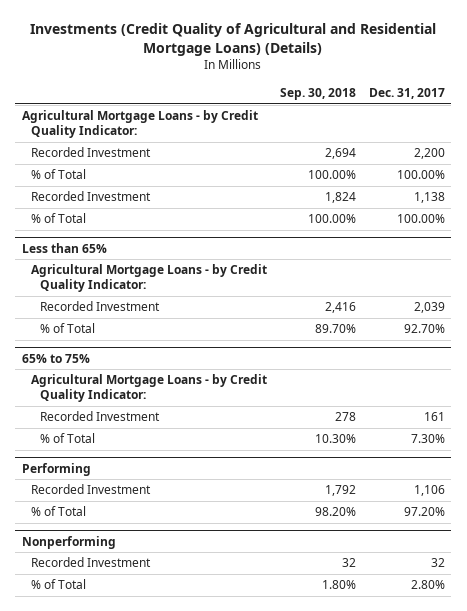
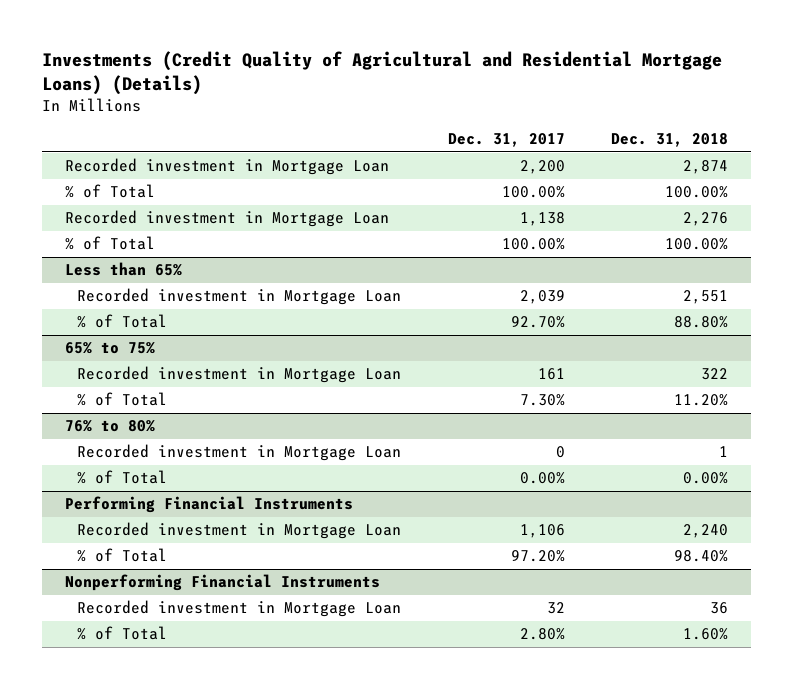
[279,88,356,101] Sep. 30, 2018 -> none
none -> [610,133,728,148] Dec. 31, 2018
[21,110,258,139] Agricultural Mortgage Loans - by Credit Quality Indicator: -> none
[30,147,151,158] Recorded Investment -> [64,158,389,176] Recorded investment in Mortgage Loan
[30,191,151,202] Recorded Investment -> [64,210,389,228] Recorded investment in Mortgage Loan
[30,264,267,293] Agricultural Mortgage Loans - by Credit Quality Indicator: -> none
[40,301,161,312] Recorded Investment -> [77,288,402,306] Recorded investment in Mortgage Loan
[30,374,267,403] Agricultural Mortgage Loans - by Credit Quality Indicator: -> none
[40,411,161,422] Recorded Investment -> [77,366,402,384] Recorded investment in Mortgage Loan
none -> [64,420,155,433] 76% to 80%
none -> [77,444,402,462] Recorded investment in Mortgage Loan
none -> [77,470,168,485] % of Total
[21,462,91,476] Performing -> [64,496,353,514] Performing Financial Instruments
[30,484,151,495] Recorded Investment -> [77,522,402,540] Recorded investment in Mortgage Loan
[21,535,116,549] Nonperforming -> [64,574,380,592] Nonperforming Financial Instruments
[30,557,151,568] Recorded Investment -> [77,600,402,618] Recorded investment in Mortgage Loan

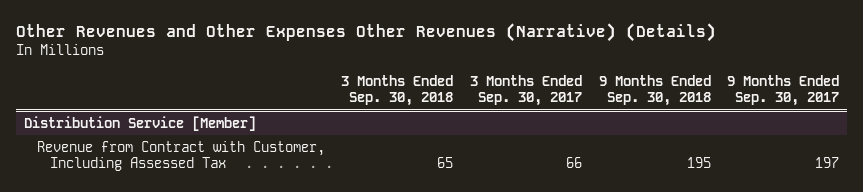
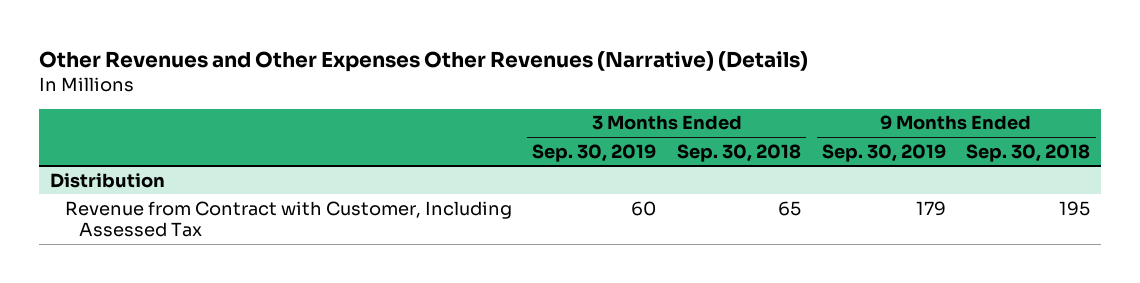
[469,74,582,107] 3 Months Ended Sep. 30, 2017 -> none
[727,74,840,107] 9 Months Ended Sep. 30, 2017 -> none
none -> [532,143,657,162] Sep. 30, 2019
none -> [821,143,946,162] Sep. 30, 2019
[23,115,256,131] Distribution Service [Member] -> [49,172,165,188] Distribution

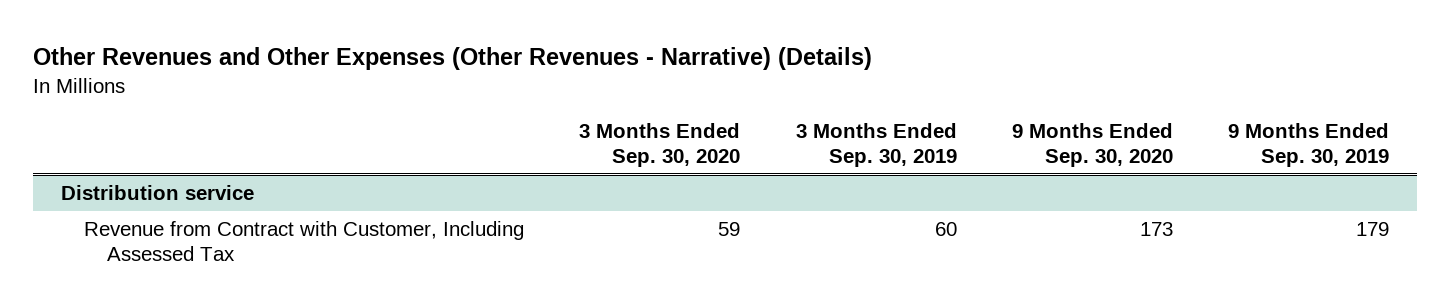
[39,50,809,72] Other Revenues and Other Expenses Other Revenues (Narrative) (Details) -> [32,46,872,70] Other Revenues and Other Expenses (Other Revenues - Narrative) (Details)
[676,143,801,162] Sep. 30, 2018 -> none
[966,143,1091,162] Sep. 30, 2018 -> none
none -> [579,123,741,168] 3 Months Ended Sep. 30, 2020
none -> [1011,123,1173,168] 9 Months Ended Sep. 30, 2020
[49,172,165,188] Distribution -> [60,184,254,200] Distribution service

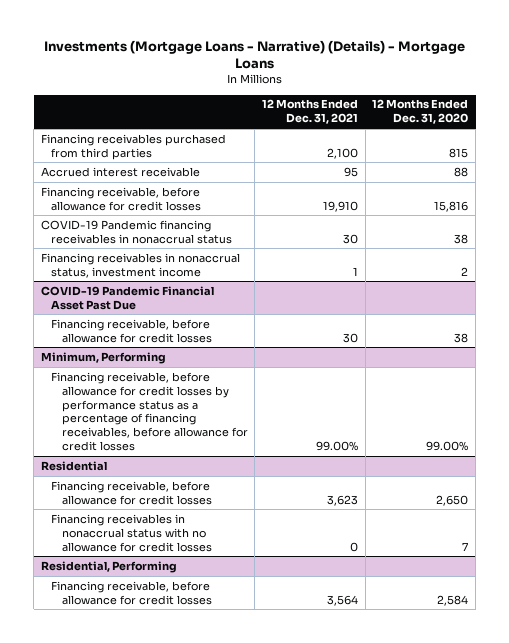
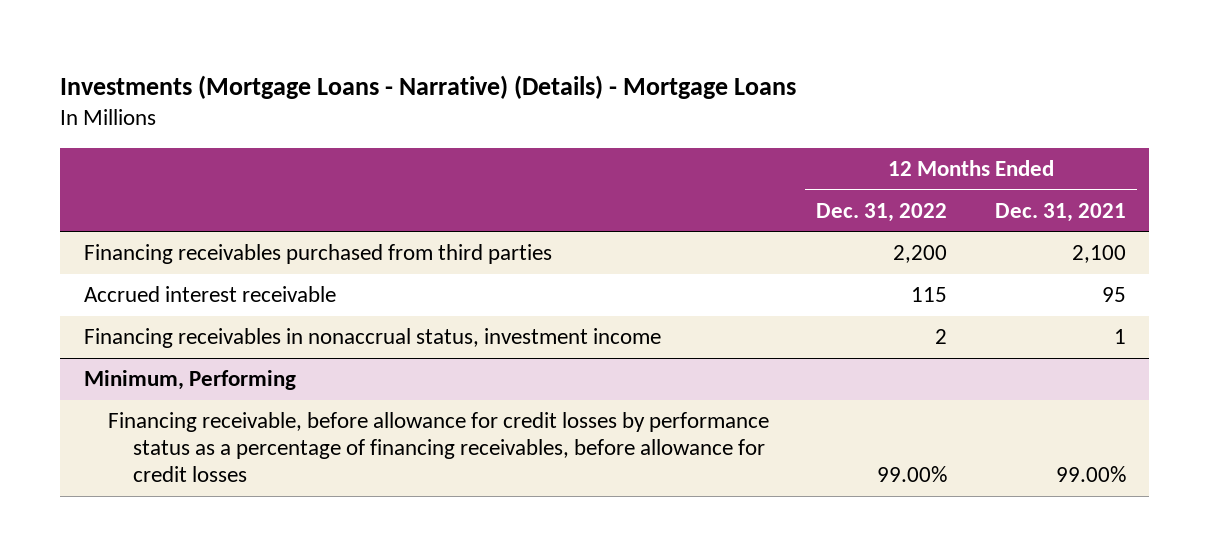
[372,99,469,125] 12 Months Ended Dec. 31, 2020 -> none
none -> [816,202,948,222] Dec. 31, 2022
[40,186,202,211] Financing receivable, before allowance for credit losses -> none
[40,219,233,244] COVID-19 Pandemic financing receivables in nonaccrual status -> none
[40,285,214,310] COVID-19 Pandemic Financial Asset Past Due -> none
[51,318,212,343] Financing receivable, before allowance for credit losses -> none
[40,460,107,471] Residential -> none
[51,480,212,505] Financing receivable, before allowance for credit losses -> none
[51,513,212,552] Financing receivables in nonaccrual status with no allowance for credit losses -> none
[40,560,177,573] Residential, Performing -> none
[51,580,212,605] Financing receivable, before allowance for credit losses -> none

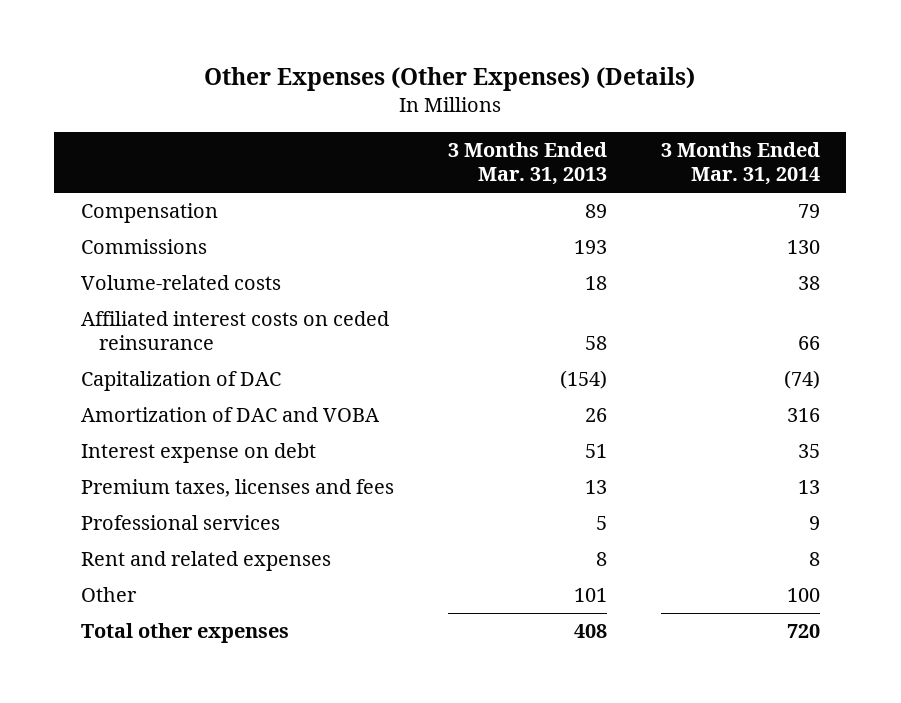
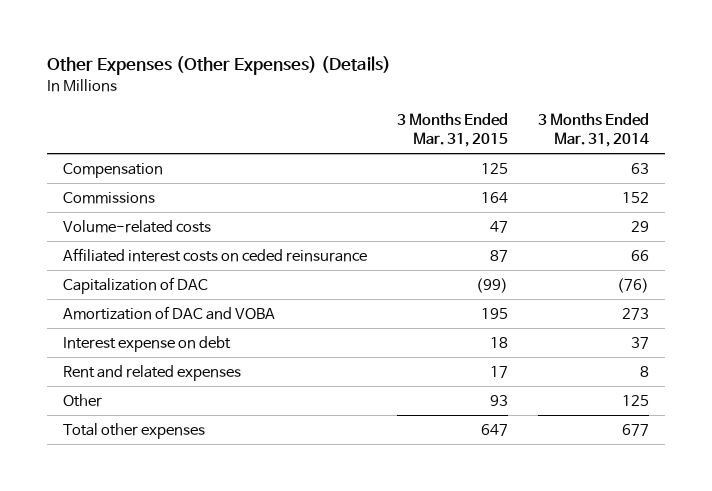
[447,142,607,186] 3 Months Ended Mar. 31, 2013 -> none
none -> [396,113,508,148] 3 Months Ended Mar. 31, 2015
[797,204,820,219] 79 -> [631,162,650,174] 63
[786,240,820,255] 130 -> [622,191,650,203] 152
[797,276,820,291] 38 -> [631,220,650,232] 29
[81,479,395,498] Premium taxes, licenses and fees -> none
[81,515,281,531] Professional services -> none
[783,370,820,390] (74) -> [617,277,650,293] (76)
[786,408,820,423] 316 -> [622,307,650,320] 273
[797,444,820,459] 35 -> [631,336,650,349] 37
[786,588,820,603] 100 -> [622,394,650,406] 125
[786,624,820,639] 720 -> [622,423,650,436] 677

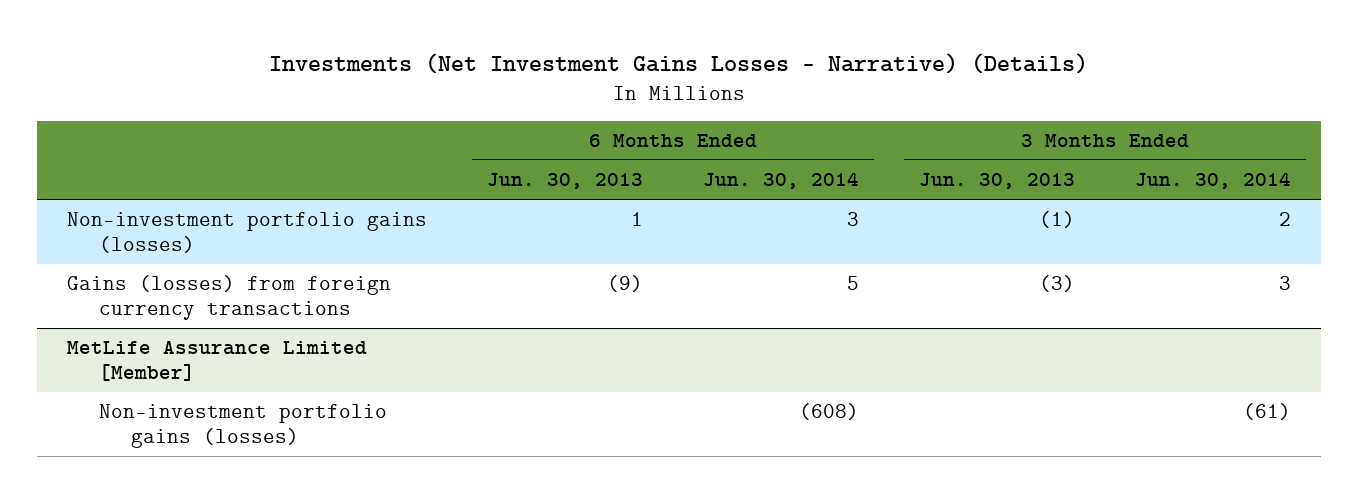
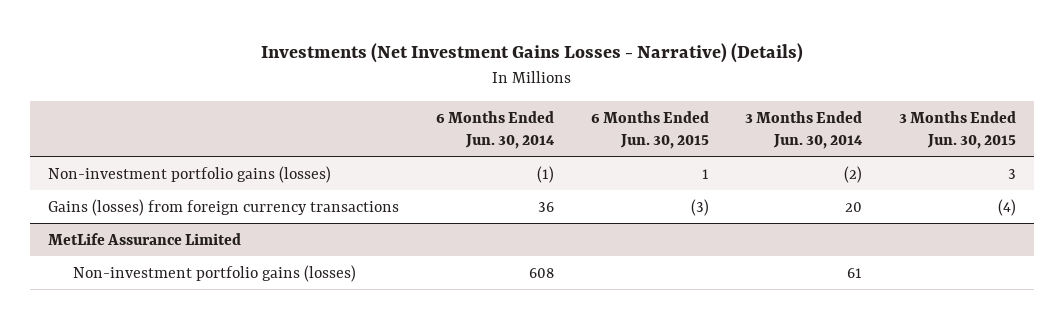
[487,173,644,190] Jun. 30, 2013 -> none
[918,173,1075,190] Jun. 30, 2013 -> none
none -> [590,110,709,149] 6 Months Ended Jun. 30, 2015
none -> [899,110,1017,149] 3 Months Ended Jun. 30, 2015
[846,212,859,227] 3 -> [537,165,555,183] (1)
[1278,212,1291,227] 2 -> [844,165,863,183] (2)
[846,276,859,291] 5 -> [538,201,555,212] 36
[1278,276,1291,291] 3 -> [845,201,863,212] 20
[67,341,368,382] MetLife Assurance Limited [Member] -> [48,232,242,245] MetLife Assurance Limited
[798,403,859,421] (608) -> [529,267,555,278] 608
[1242,403,1291,421] (61) -> [847,267,863,278] 61

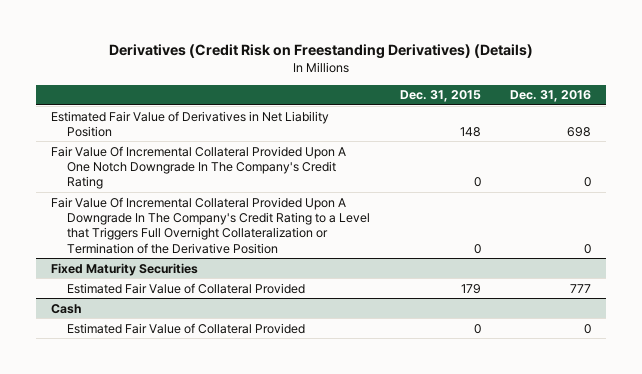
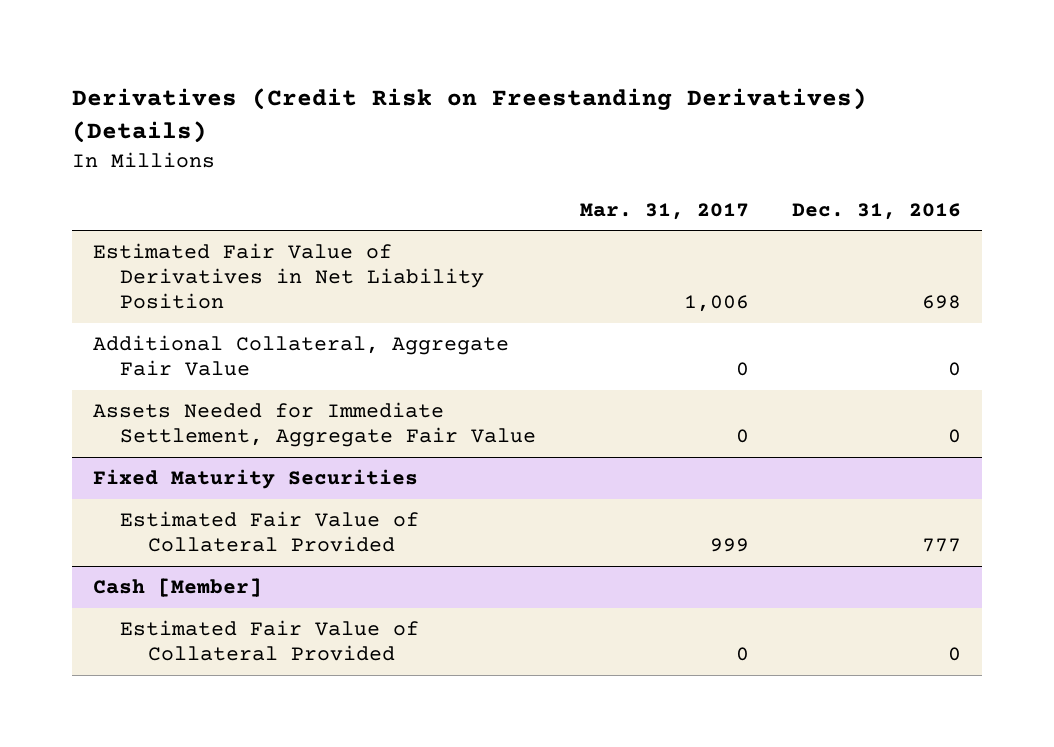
[399,90,481,103] Dec. 31, 2015 -> none
none -> [579,202,749,220] Mar. 31, 2017
[50,145,346,190] Fair Value Of Incremental Collateral Provided Upon A One Notch Downgrade In The Company's Credit Rating -> [93,335,510,376] Additional Collateral, Aggregate Fair Value
[50,196,370,254] Fair Value Of Incremental Collateral Provided Upon A Downgrade In The Company's Credit Rating to a Level that Triggers Full Overnight Collateralization or Termination of the Derivative Position -> [93,402,537,447] Assets Needed for Immediate Settlement, Aggregate Fair Value
[50,303,82,314] Cash -> [93,578,263,598] Cash [Member]

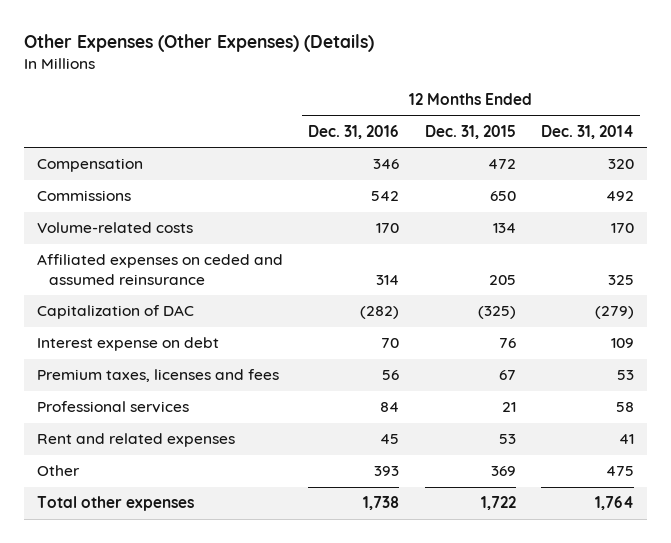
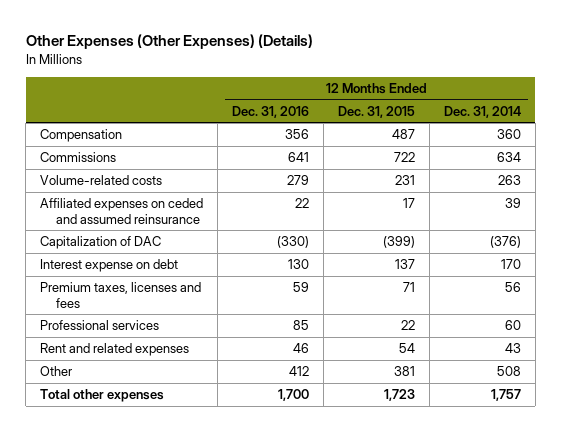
[373,159,400,170] 346 -> [285,129,310,140] 356
[487,159,516,170] 472 -> [392,129,416,140] 487
[608,159,635,170] 320 -> [496,129,521,140] 360
[371,191,400,202] 542 -> [288,152,310,163] 641
[489,191,516,202] 650 -> [394,152,416,163] 722
[606,191,635,202] 492 -> [496,152,521,163] 634
[376,223,400,234] 170 -> [287,175,310,186] 279
[492,223,516,234] 134 -> [395,175,416,186] 231
[611,223,635,234] 170 -> [497,175,521,186] 263
[376,275,400,286] 314 -> [295,198,310,209] 22
[488,275,516,286] 205 -> [403,198,416,209] 17
[608,275,635,286] 325 -> [504,198,521,209] 39
[360,306,400,320] (282) -> [277,236,310,249] (330)
[477,306,516,320] (325) -> [383,236,416,249] (399)
[595,306,635,320] (279) -> [489,236,521,249] (376)
[381,338,400,349] 70 -> [288,259,310,270] 130
[498,338,516,349] 76 -> [395,259,416,270] 137
[611,338,635,349] 109 -> [500,259,521,270] 170
[382,370,400,381] 56 -> [293,282,310,293] 59
[498,370,516,381] 67 -> [403,282,416,293] 71
[617,370,635,381] 53 -> [504,282,521,293] 56
[380,402,400,413] 84 -> [293,320,310,331] 85
[501,402,516,413] 21 -> [401,320,416,331] 22
[616,402,635,413] 58 -> [504,320,521,331] 60
[380,434,400,445] 45 -> [293,343,310,354] 46
[498,434,516,445] 53 -> [399,343,416,354] 54
[619,434,635,445] 41 -> [504,343,521,354] 43
[374,466,400,477] 393 -> [289,366,310,377] 412
[490,466,516,477] 369 -> [394,366,416,377] 381
[606,466,635,477] 475 -> [496,366,521,377] 508
[363,496,400,511] 1,738 -> [278,389,310,402] 1,700
[480,496,516,511] 1,722 -> [384,389,416,402] 1,723
[595,496,635,511] 1,764 -> [490,389,521,402] 1,757

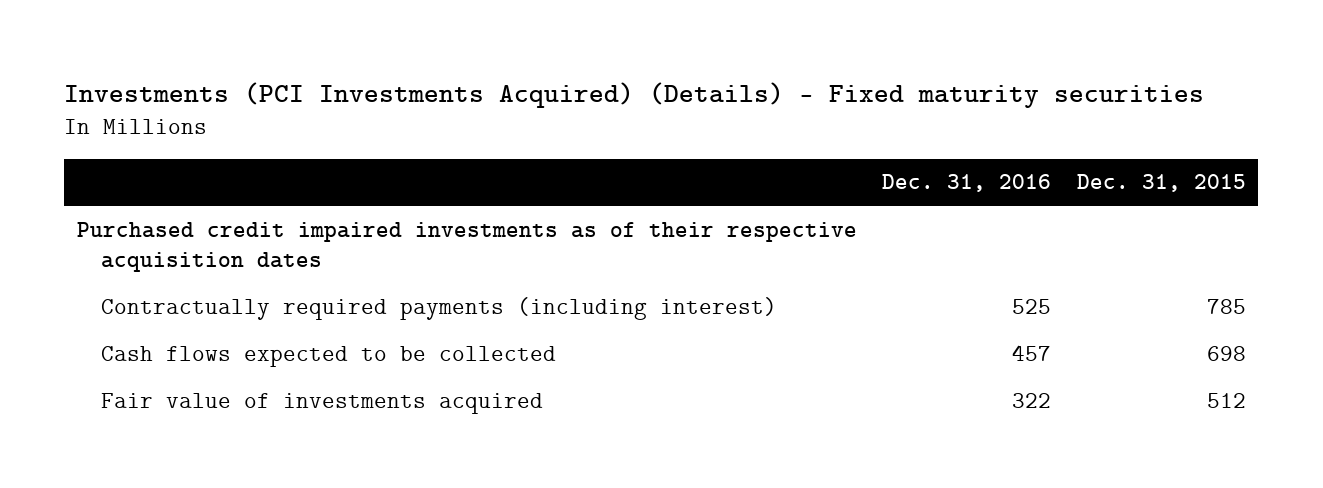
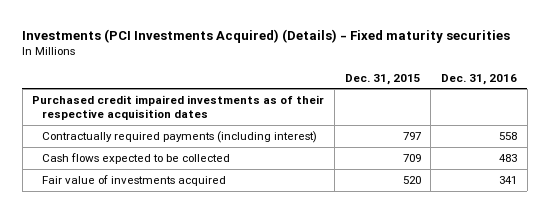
[1012,298,1052,314] 525 -> [498,131,517,140] 558
[1206,298,1246,314] 785 -> [402,131,421,140] 797
[1012,344,1052,361] 457 -> [498,153,517,162] 483
[1206,345,1246,361] 698 -> [402,153,421,162] 709
[1012,392,1052,408] 322 -> [498,175,517,184] 341
[1206,392,1246,408] 512 -> [402,175,421,184] 520

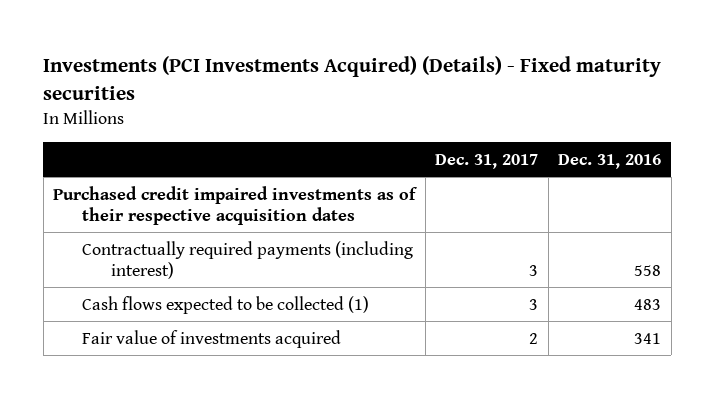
[344,73,421,85] Dec. 31, 2015 -> none
none -> [435,153,539,169] Dec. 31, 2017
[42,152,231,164] Cash flows expected to be collected -> [82,295,370,314] Cash flows expected to be collected (1)

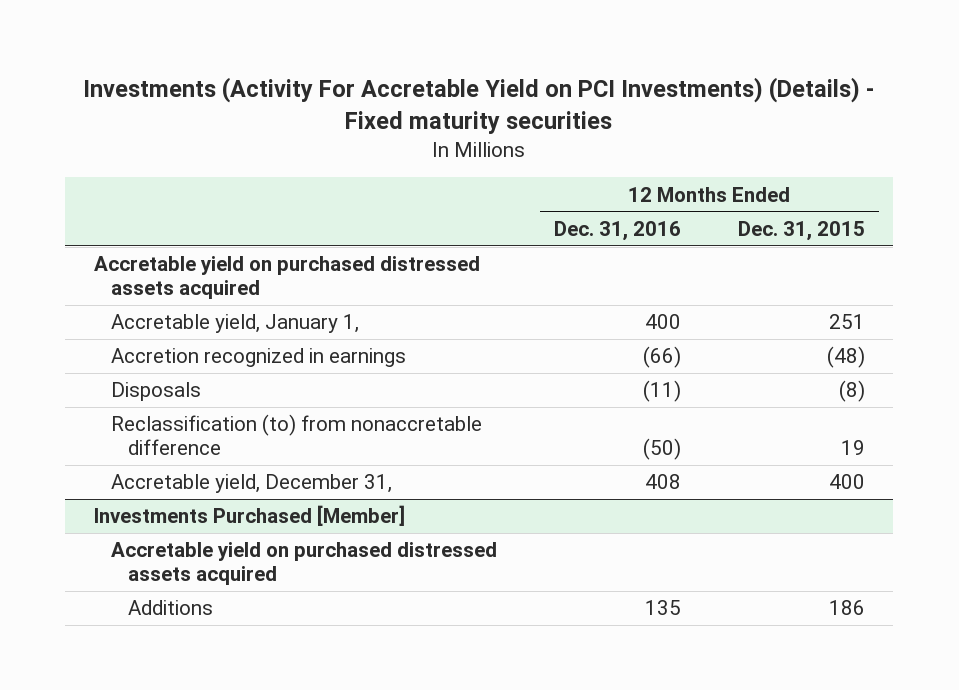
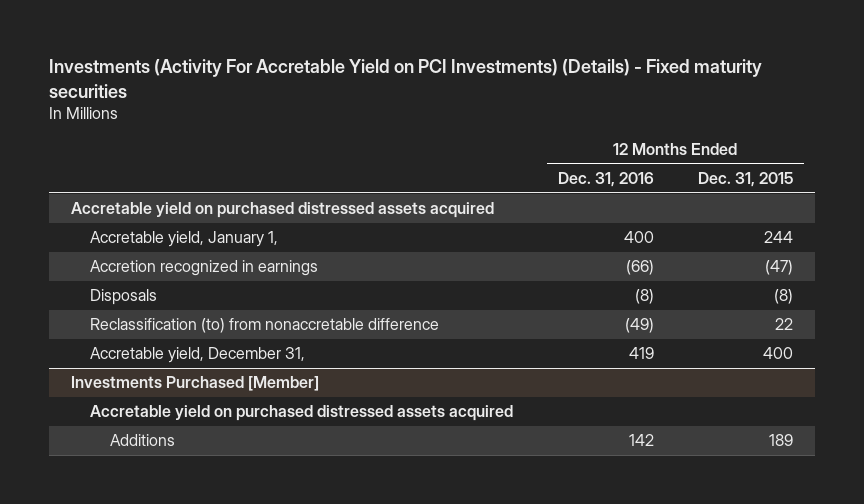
[828,314,865,330] 251 -> [764,231,794,244] 244
[826,346,865,369] (48) -> [765,260,794,276] (47)
[642,380,681,403] (11) -> [634,289,654,305] (8)
[642,437,681,460] (50) -> [624,318,654,334] (49)
[840,439,865,455] 19 -> [775,318,794,331] 22
[644,474,681,490] 408 -> [628,347,654,360] 419
[644,600,681,616] 135 -> [628,434,654,447] 142
[828,600,865,616] 186 -> [769,434,794,447] 189

